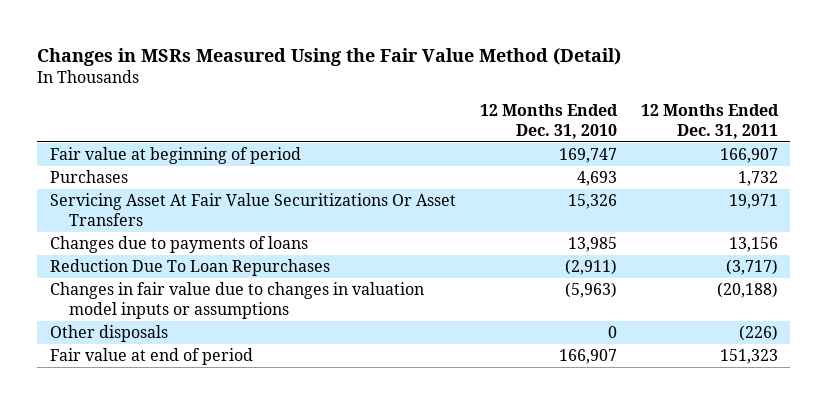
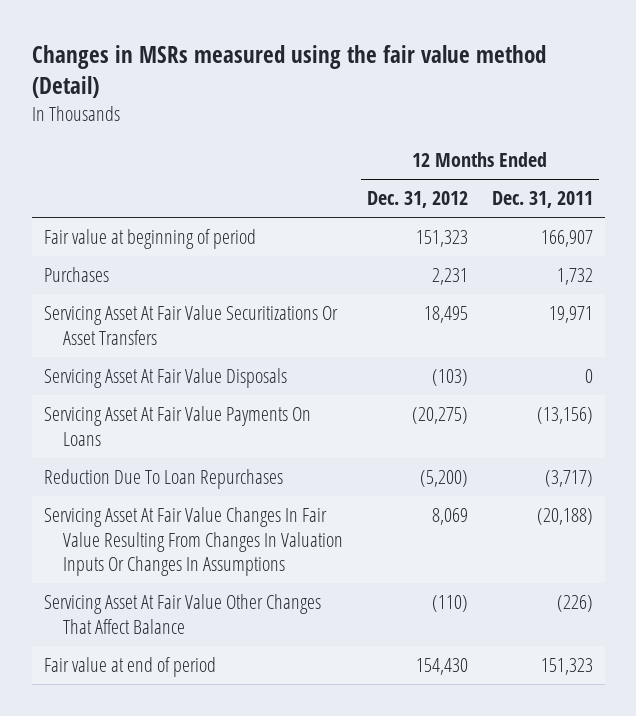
[37,47,622,66] Changes in MSRs Measured Using the Fair Value Method (Detail) -> [31,44,546,98] Changes in MSRs measured using the fair value method (Detail)
[479,104,618,139] 12 Months Ended Dec. 31, 2010 -> none
none -> [367,191,469,209] Dec. 31, 2012
[49,236,308,254] Changes due to payments of loans -> none
none -> [43,368,287,389] Servicing Asset At Fair Value Disposals
none -> [43,406,311,446] Servicing Asset At Fair Value Payments On Loans
[49,282,424,319] Changes in fair value due to changes in valuation model inputs or assumptions -> [43,507,344,577] Servicing Asset At Fair Value Changes In Fair Value Resulting From Changes In Valuation Inputs Or Changes In Assumptions
[49,325,168,343] Other disposals -> [43,594,321,634] Servicing Asset At Fair Value Other Changes That Affect Balance

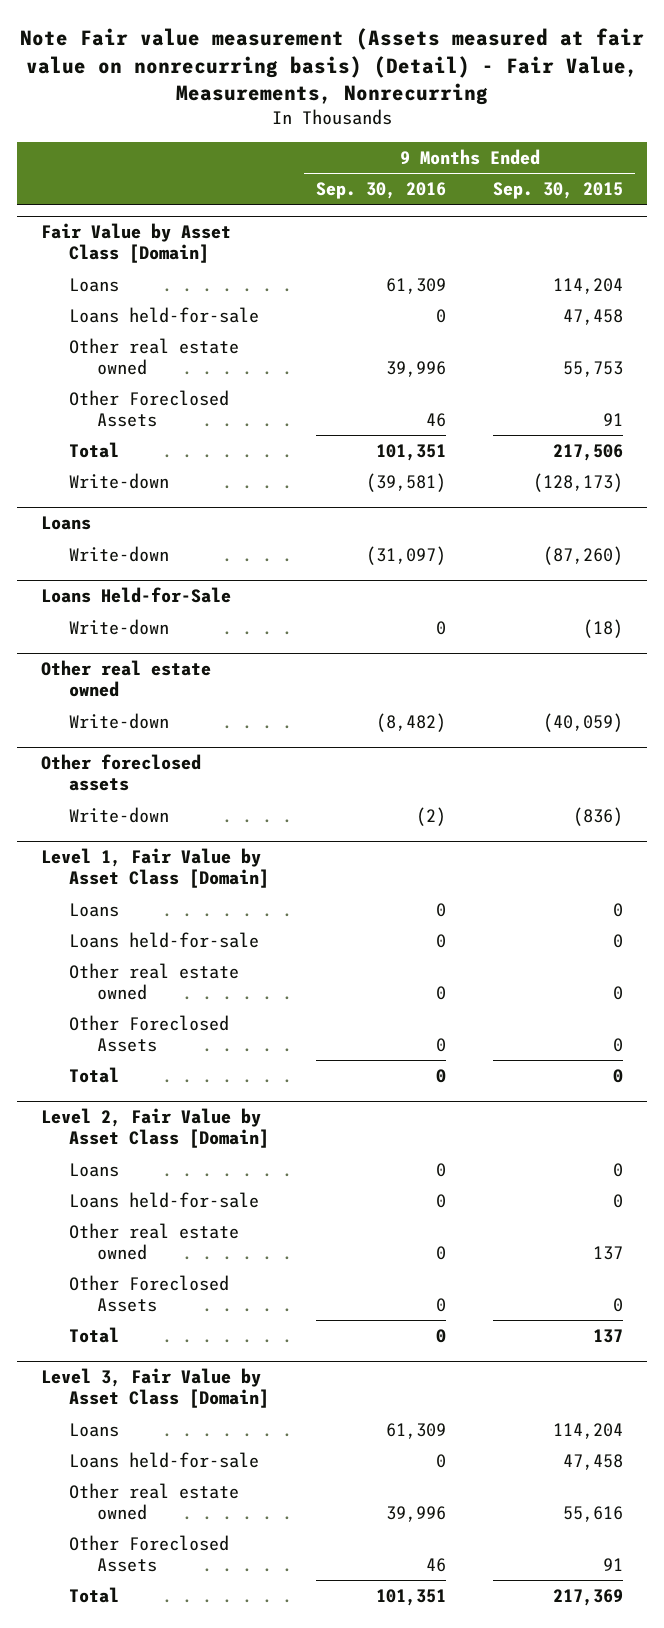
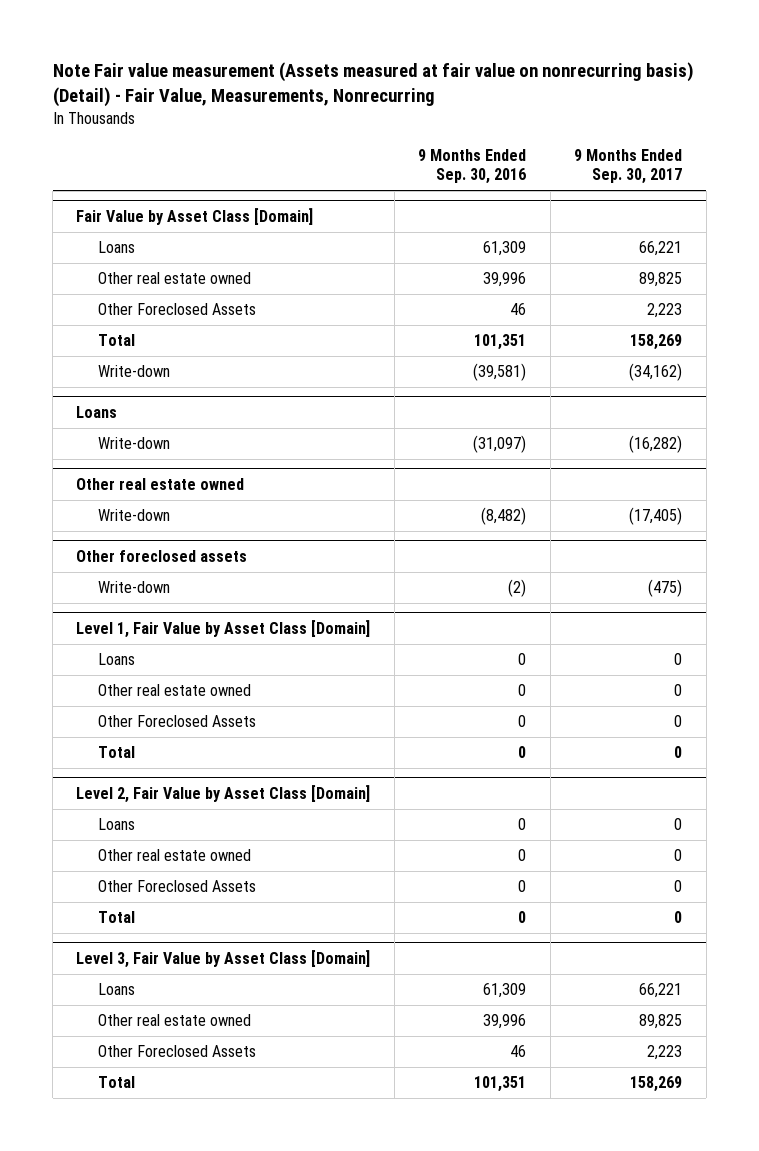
[493,182,624,200] Sep. 30, 2015 -> none
none -> [574,148,683,185] 9 Months Ended Sep. 30, 2017
[68,306,259,323] Loans held-for-sale -> none
[40,587,231,604] Loans Held-for-Sale -> none
[68,618,169,635] Write-down -> none
[68,931,259,948] Loans held-for-sale -> none
[68,1191,259,1208] Loans held-for-sale -> none
[68,1451,259,1468] Loans held-for-sale -> none

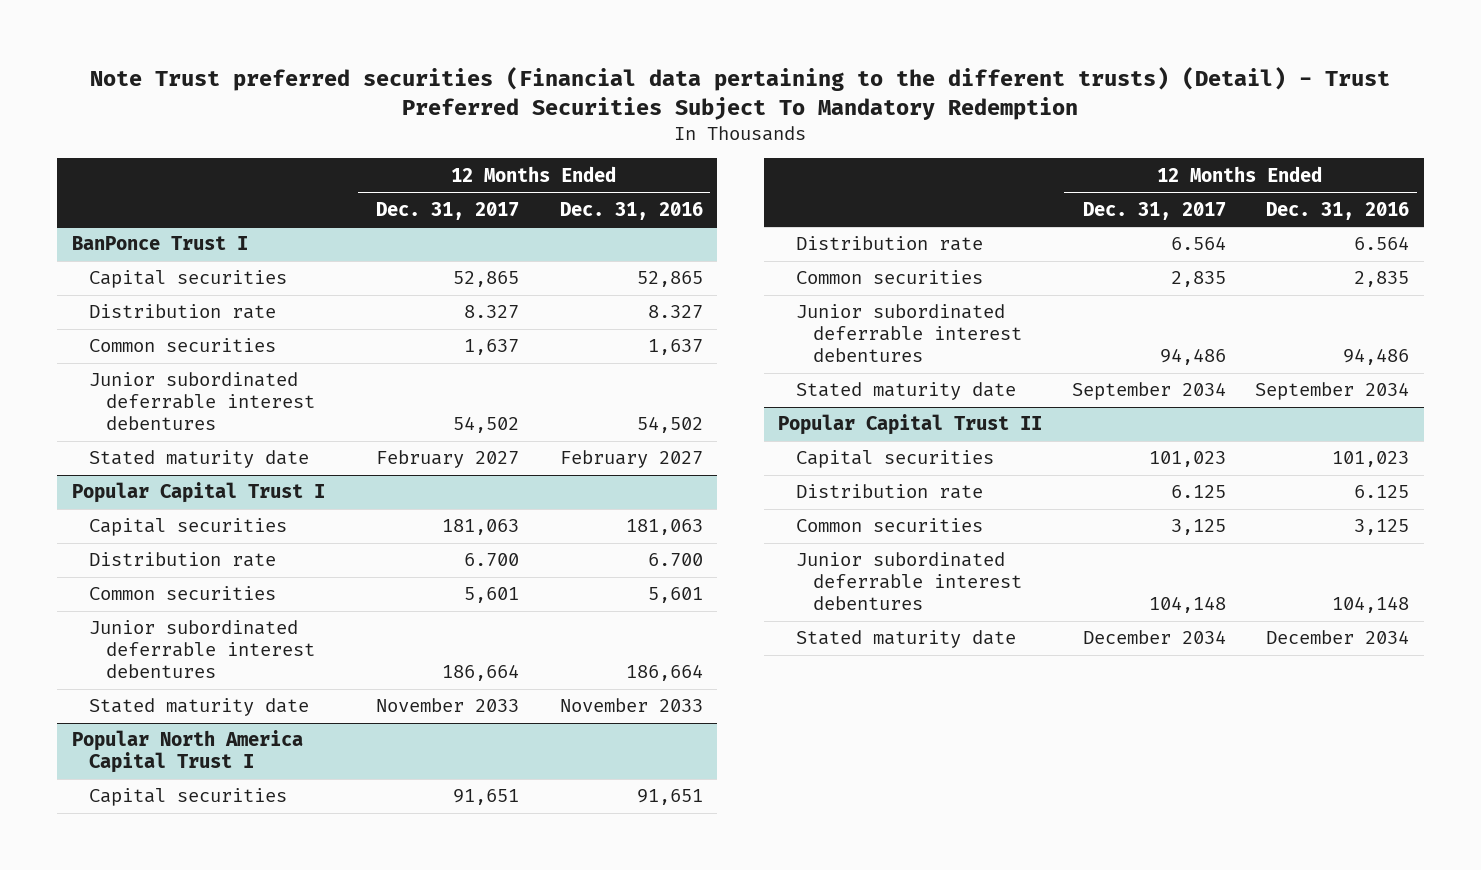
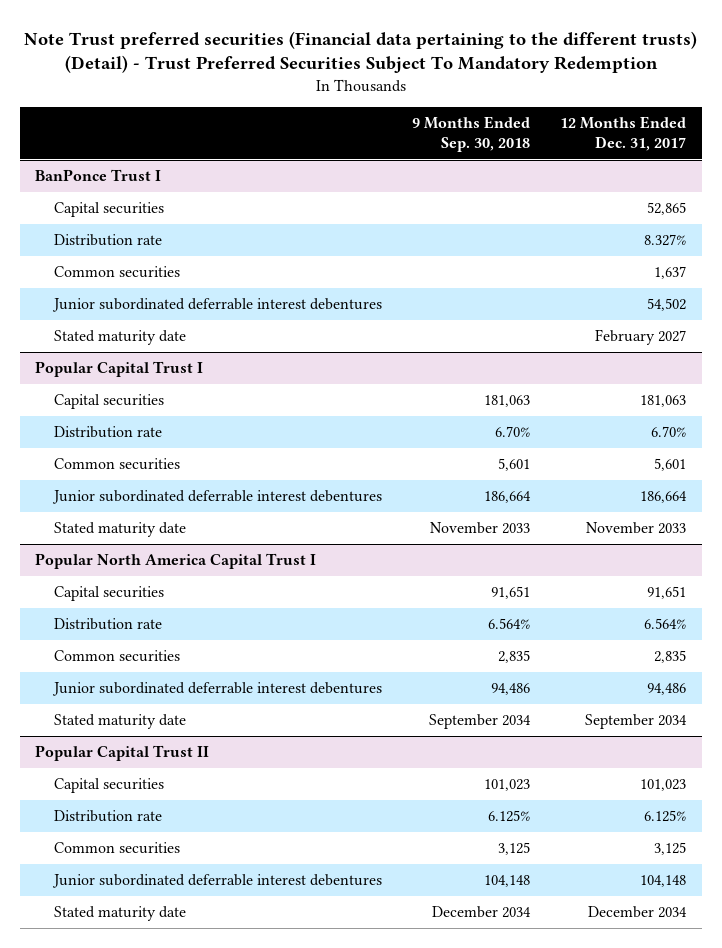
[559,201,703,220] Dec. 31, 2016 -> none
none -> [412,115,531,152] 9 Months Ended Sep. 30, 2018
[464,305,520,319] 8.327 -> [644,234,687,247] 8.327%
[464,553,520,567] 6.700 -> [651,426,687,438] 6.70%
[1170,236,1226,251] 6.564 -> [644,618,687,630] 6.564%
[1170,485,1226,499] 6.125 -> [644,810,687,823] 6.125%

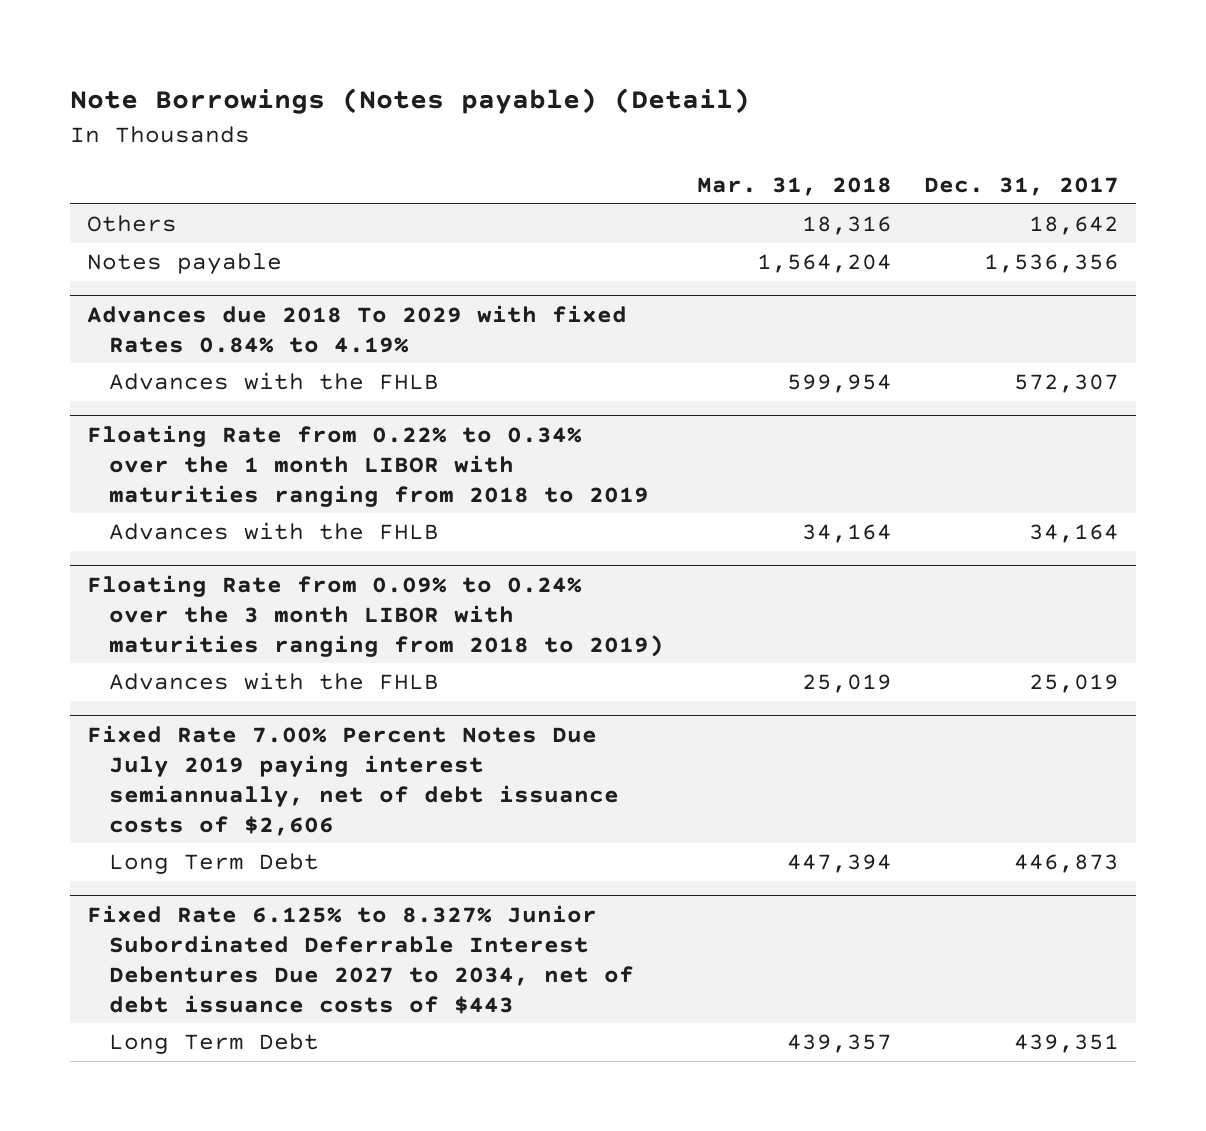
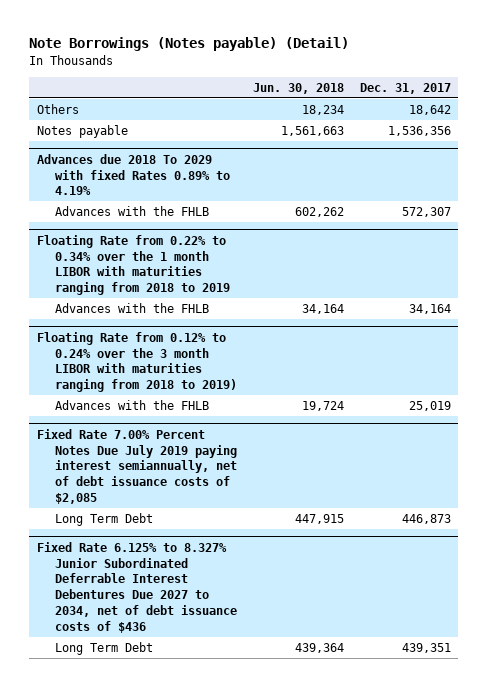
[696,177,892,197] Mar. 31, 2018 -> none
none -> [252,82,344,94] Jun. 30, 2018
[86,305,627,353] Advances due 2018 To 2029 with fixed Rates 0.84% to 4.19% -> [37,153,231,196] Advances due 2018 To 2029 with fixed Rates 0.89% to 4.19%
[86,575,664,657] Floating Rate from 0.09% to 0.24% over the 3 month LIBOR with maturities ranging from 2018 to 2019) -> [37,331,238,393] Floating Rate from 0.12% to 0.24% over the 3 month LIBOR with maturities ranging from 2018 to 2019)
[86,725,619,836] Fixed Rate 7.00% Percent Notes Due July 2019 paying interest semiannually, net of debt issuance costs of $2,606 -> [37,428,238,505] Fixed Rate 7.00% Percent Notes Due July 2019 paying interest semiannually, net of debt issuance costs of $2,085
[86,905,634,1014] Fixed Rate 6.125% to 8.327% Junior Subordinated Deferrable Interest Debentures Due 2027 to 2034, net of debt issuance costs of $443 -> [37,541,238,633] Fixed Rate 6.125% to 8.327% Junior Subordinated Deferrable Interest Debentures Due 2027 to 2034, net of debt issuance costs of $436

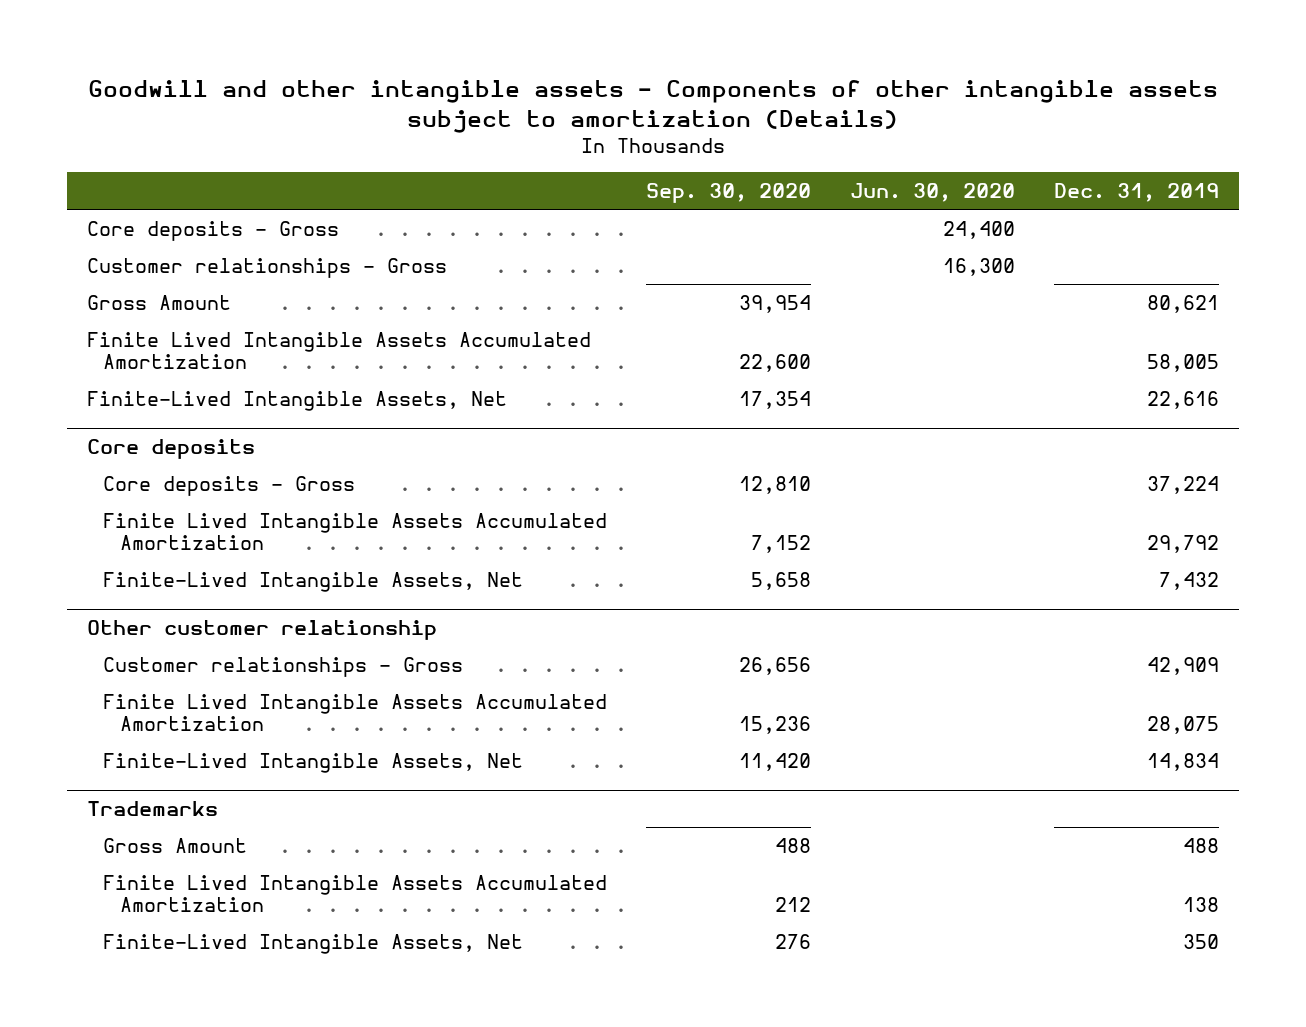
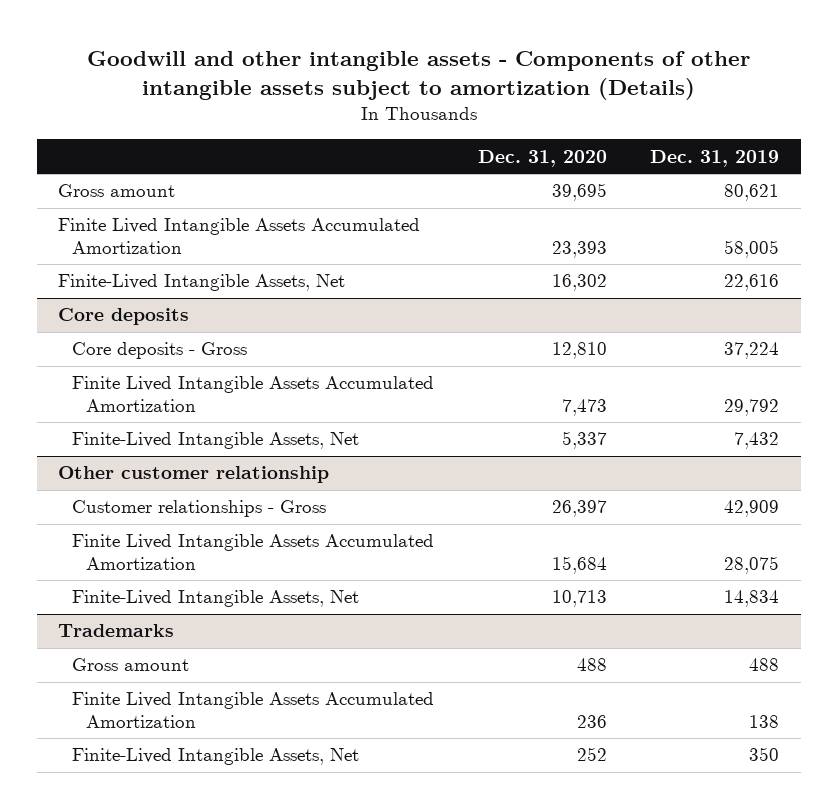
[646,183,812,204] Sep. 30, 2020 -> none
[850,183,1016,203] Jun. 30, 2020 -> none
none -> [477,149,607,167] Dec. 31, 2020
[86,220,339,241] Core deposits - Gross -> none
[86,257,447,278] Customer relationships - Gross -> none
[86,294,231,310] Gross Amount -> [58,184,176,198] Gross amount
[103,837,248,853] Gross Amount -> [72,658,190,672] Gross amount

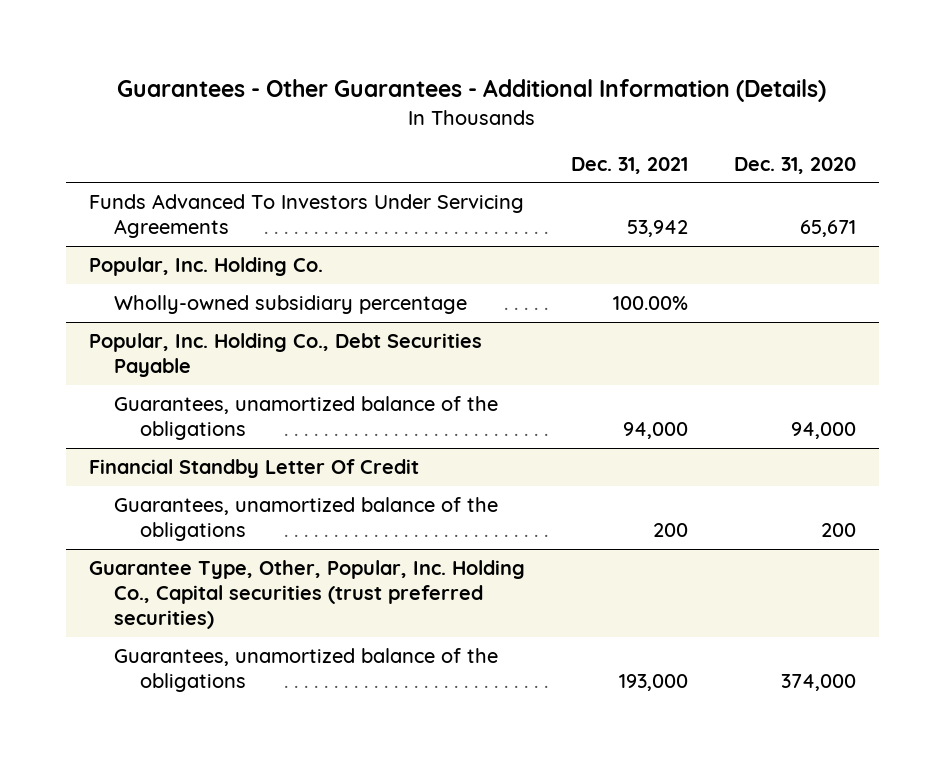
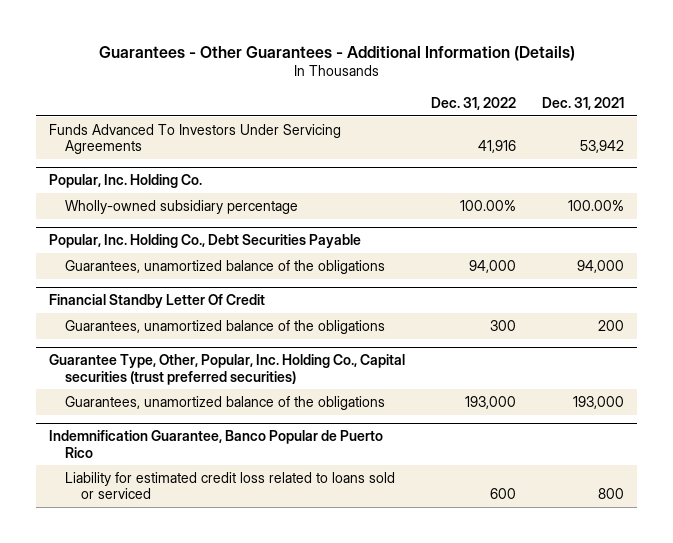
[733,156,856,174] Dec. 31, 2020 -> none
none -> [431,97,517,111] Dec. 31, 2022
none -> [49,430,384,458] Indemnification Guarantee, Banco Popular de Puerto Rico
none -> [65,471,396,500] Liability for estimated credit loss related to loans sold or serviced

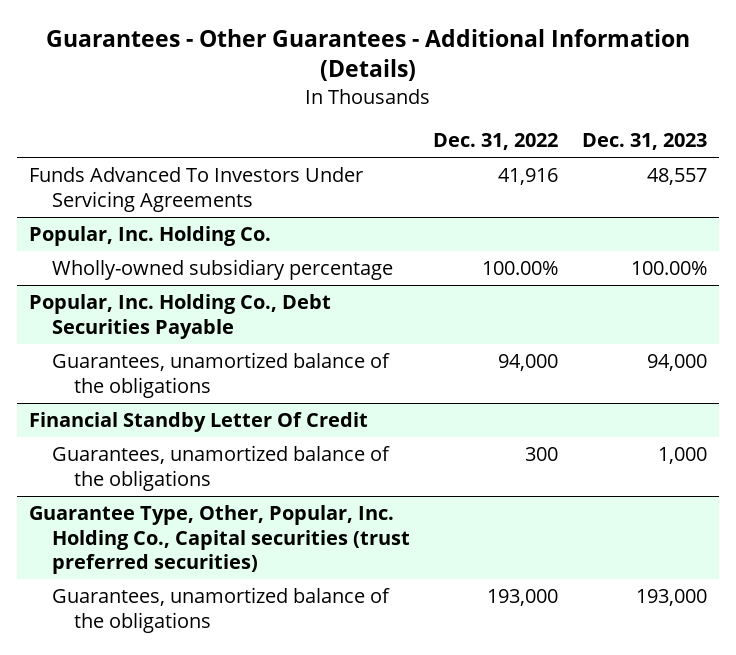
[542,97,625,111] Dec. 31, 2021 -> none
none -> [582,132,708,150] Dec. 31, 2023
[49,430,384,458] Indemnification Guarantee, Banco Popular de Puerto Rico -> none
[65,471,396,500] Liability for estimated credit loss related to loans sold or serviced -> none

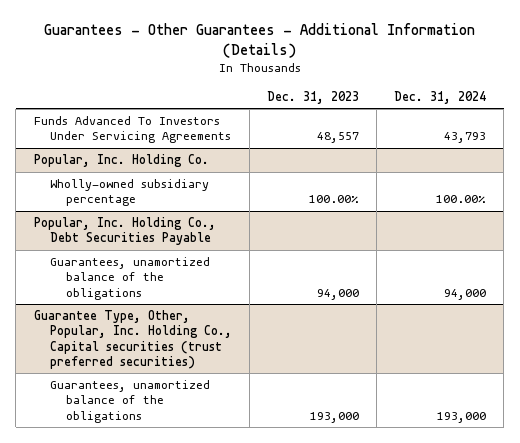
[433,132,559,150] Dec. 31, 2022 -> none
none -> [393,90,486,104] Dec. 31, 2024
[29,411,369,432] Financial Standby Letter Of Credit -> none
[51,444,390,491] Guarantees, unamortized balance of the obligations -> none

